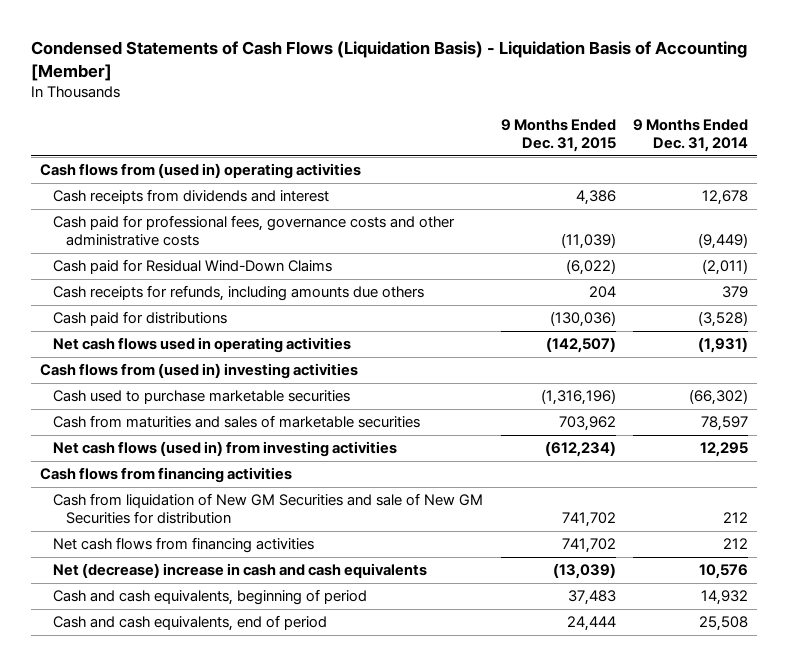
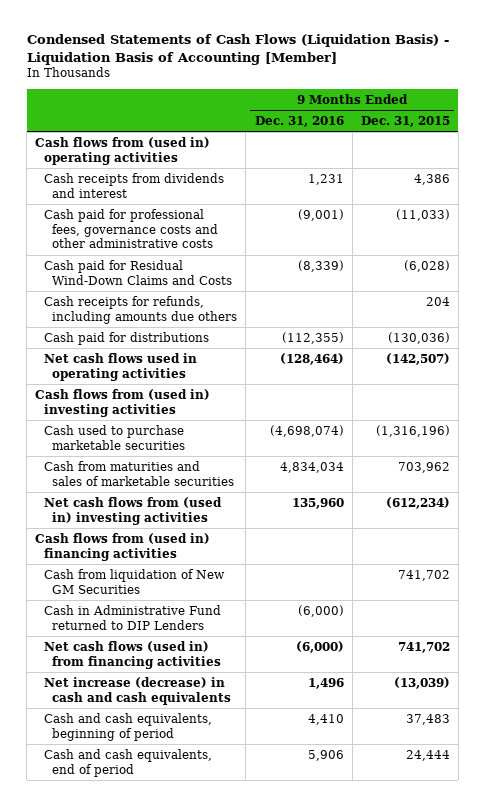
[633,119,749,153] 9 Months Ended Dec. 31, 2014 -> none
none -> [254,115,344,127] Dec. 31, 2016
[560,233,616,250] (11,039) -> [395,208,450,221] (11,033)
[52,259,332,275] Cash paid for Residual Wind-Down Claims -> [43,259,233,285] Cash paid for Residual Wind-Down Claims and Costs
[565,259,616,276] (6,022) -> [403,259,450,272] (6,028)
[52,441,397,458] Net cash flows (used in) from investing activities -> [43,496,222,525] Net cash flows from (used in) investing activities
[39,467,292,484] Cash flows from financing activities -> [35,532,211,561] Cash flows from (used in) financing activities
[52,493,483,525] Cash from liquidation of New GM Securities and sale of New GM Securities for distribution -> [43,568,225,594] Cash from liquidation of New GM Securities
none -> [43,604,221,630] Cash in Administrative Fund returned to DIP Lenders
[52,537,314,554] Net cash flows from financing activities -> [43,640,222,669] Net cash flows (used in) from financing activities
[52,563,427,579] Net (decrease) increase in cash and cash equivalents -> [43,676,232,705] Net increase (decrease) in cash and cash equivalents

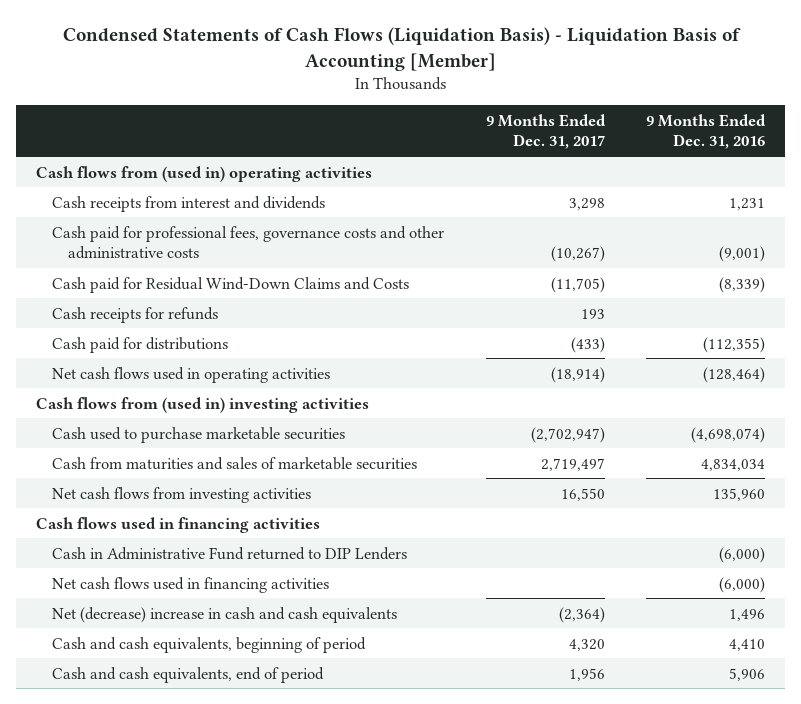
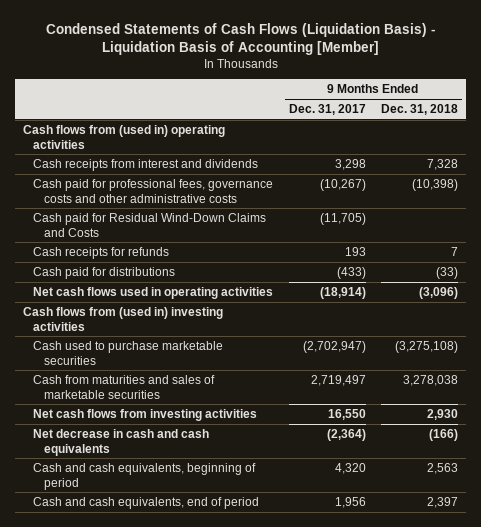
[645,113,766,150] 9 Months Ended Dec. 31, 2016 -> none
none -> [381,104,459,116] Dec. 31, 2018
[36,516,321,533] Cash flows used in financing activities -> none
[52,546,408,560] Cash in Administrative Fund returned to DIP Lenders -> none
[52,576,330,593] Net cash flows used in financing activities -> none
[52,606,398,623] Net (decrease) increase in cash and cash equivalents -> [33,428,210,456] Net decrease in cash and cash equivalents

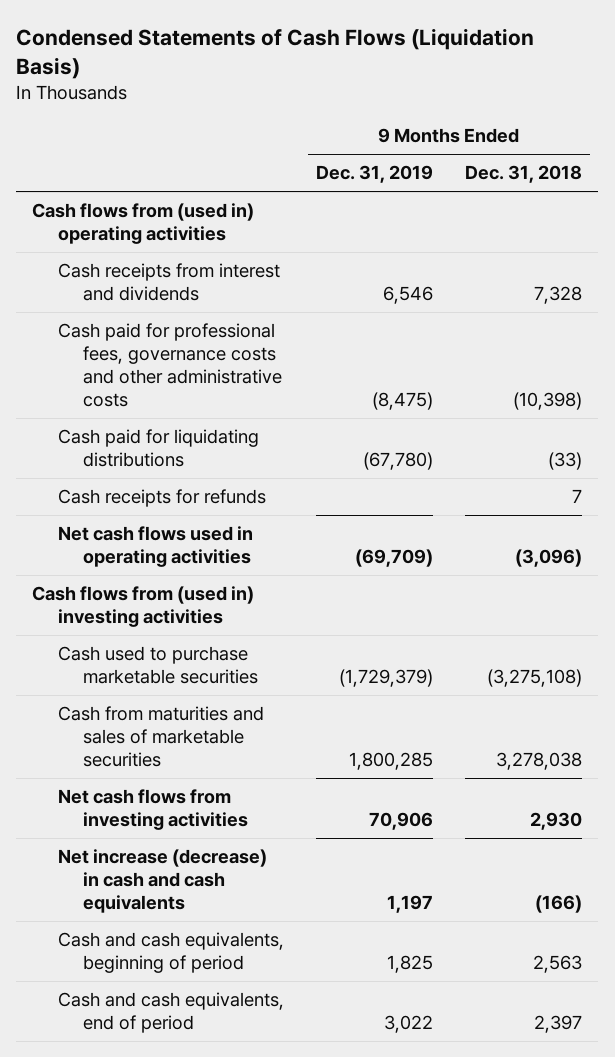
[45,22,436,55] Condensed Statements of Cash Flows (Liquidation Basis) - Liquidation Basis of Accounting [Member] -> [16,28,535,79] Condensed Statements of Cash Flows (Liquidation Basis)
[288,104,366,116] Dec. 31, 2017 -> none
none -> [315,165,433,184] Dec. 31, 2019
[33,212,267,237] Cash paid for Residual Wind-Down Claims and Costs -> none
none -> [57,428,259,468] Cash paid for liquidating distributions
[33,266,176,279] Cash paid for distributions -> none
[33,428,210,456] Net decrease in cash and cash equivalents -> [57,848,267,914] Net increase (decrease) in cash and cash equivalents

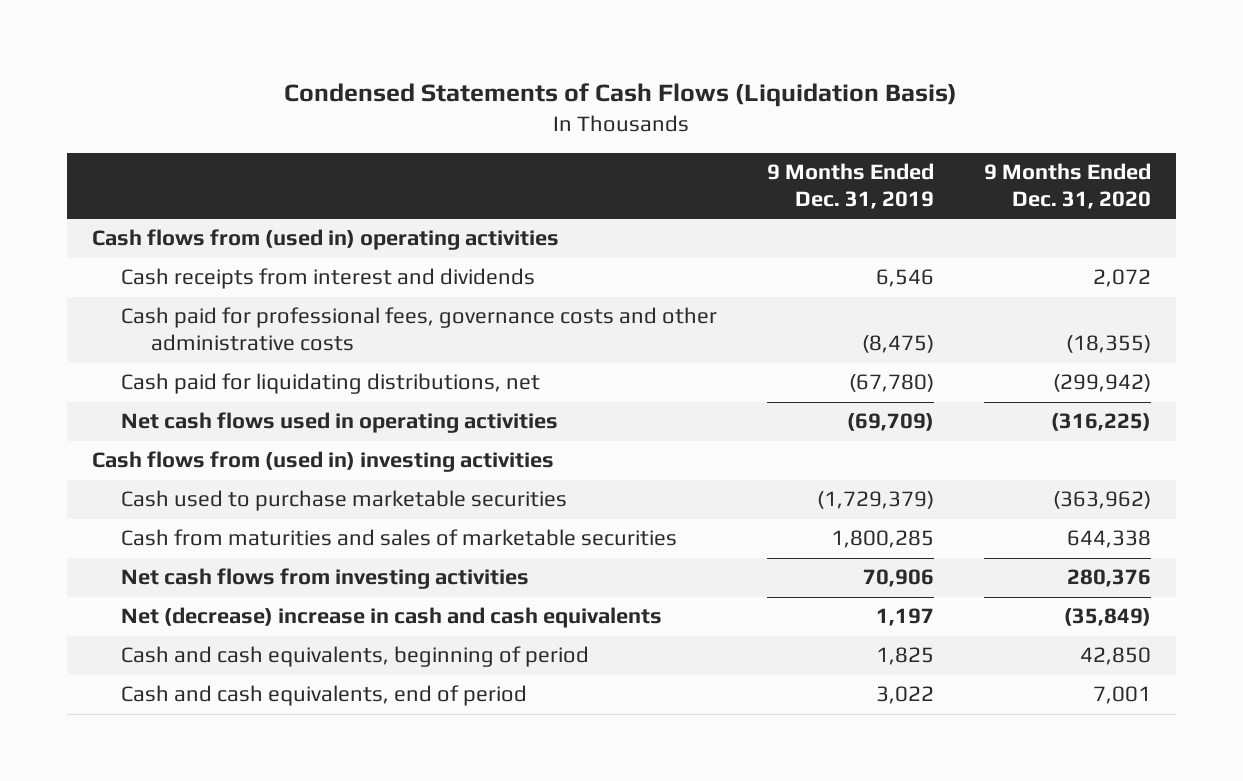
[465,165,583,184] Dec. 31, 2018 -> none
none -> [984,163,1152,210] 9 Months Ended Dec. 31, 2020
[57,488,266,507] Cash receipts for refunds -> none
[57,428,259,468] Cash paid for liquidating distributions -> [121,373,541,395] Cash paid for liquidating distributions, net
[57,848,267,914] Net increase (decrease) in cash and cash equivalents -> [121,607,663,629] Net (decrease) increase in cash and cash equivalents

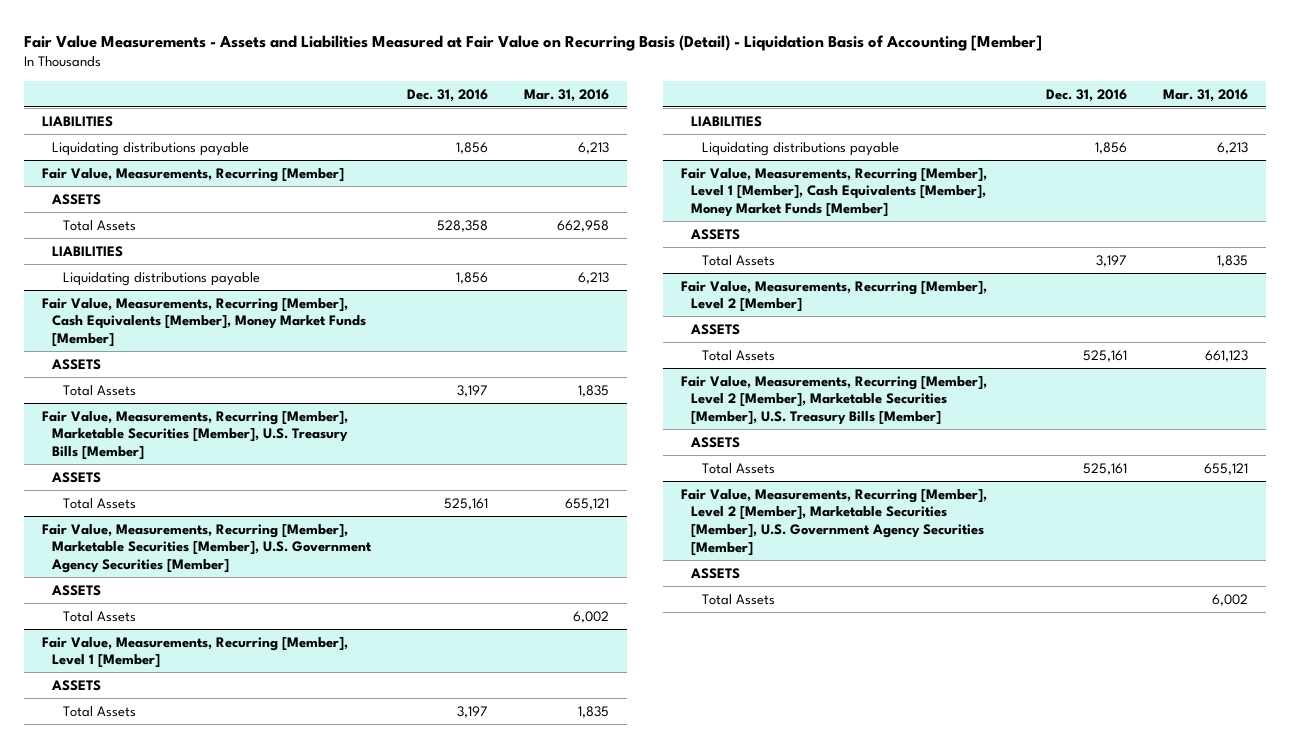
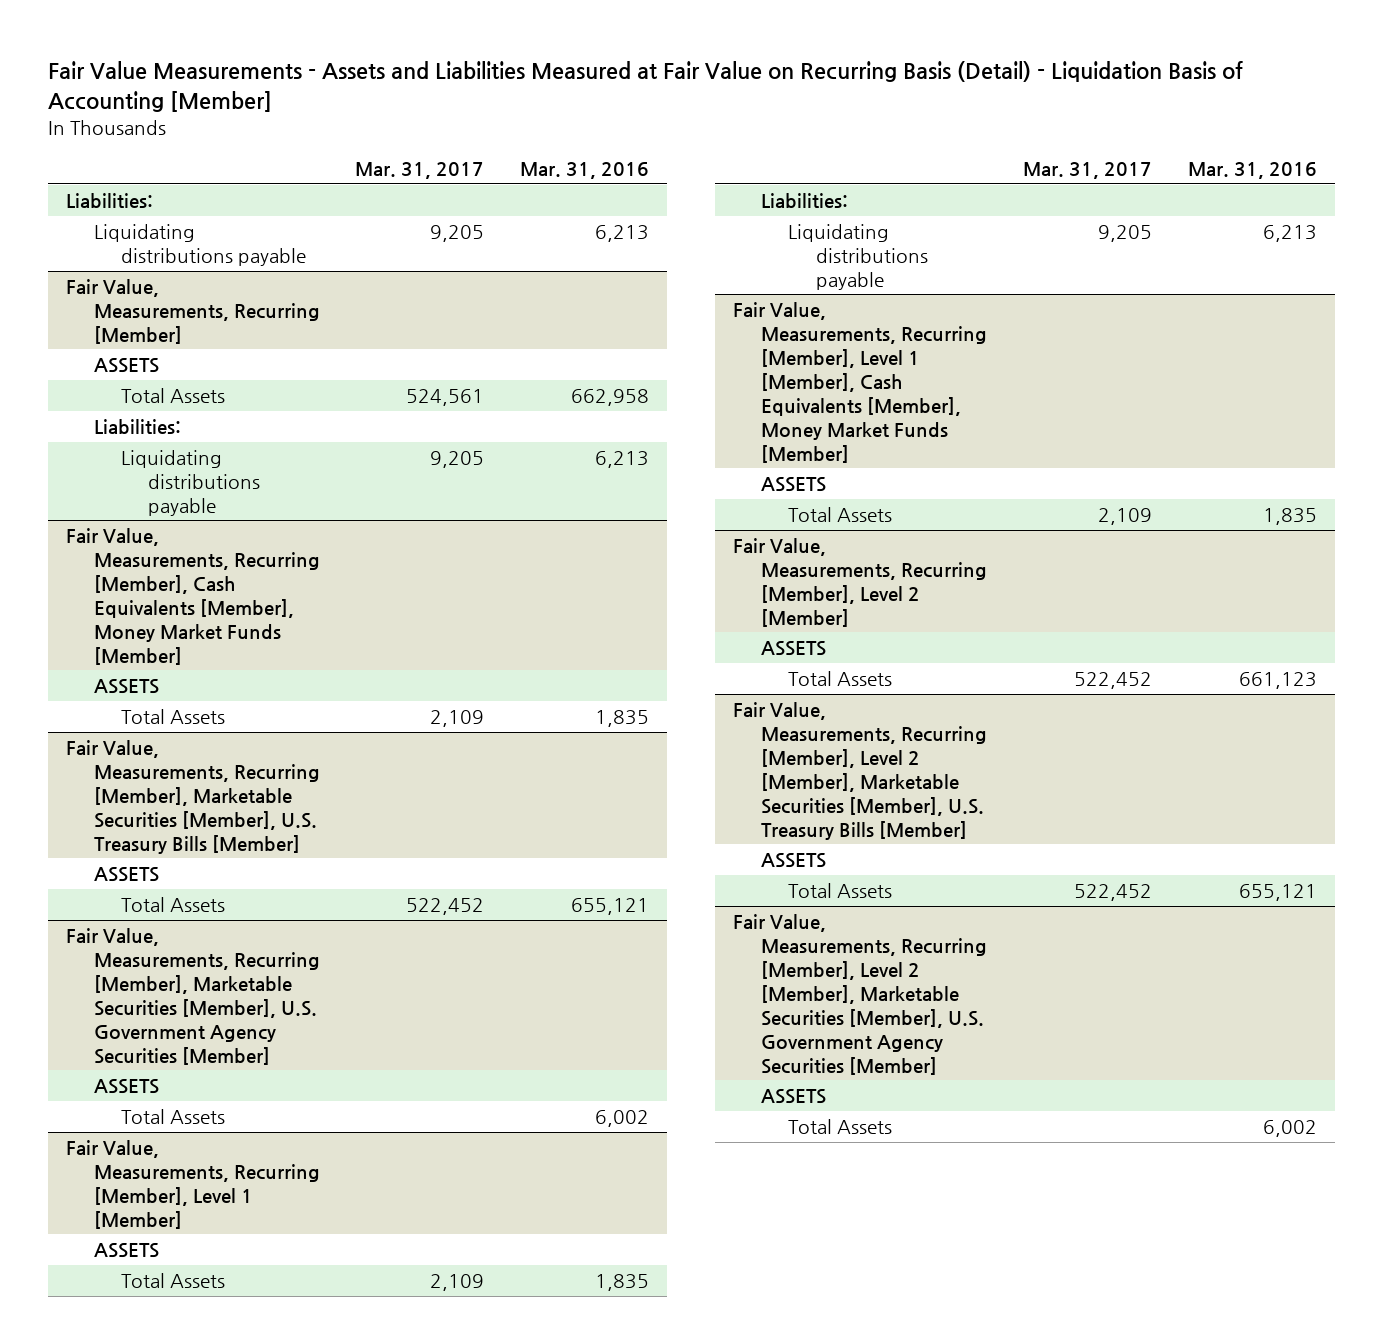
[407,88,489,102] Dec. 31, 2016 -> none
none -> [355,162,485,180] Mar. 31, 2017
[42,115,114,127] LIABILITIES -> [66,193,154,209] Liabilities:
[52,245,124,257] LIABILITIES -> [93,419,181,435] Liabilities:
[691,115,763,127] LIABILITIES -> [760,193,848,209] Liabilities:

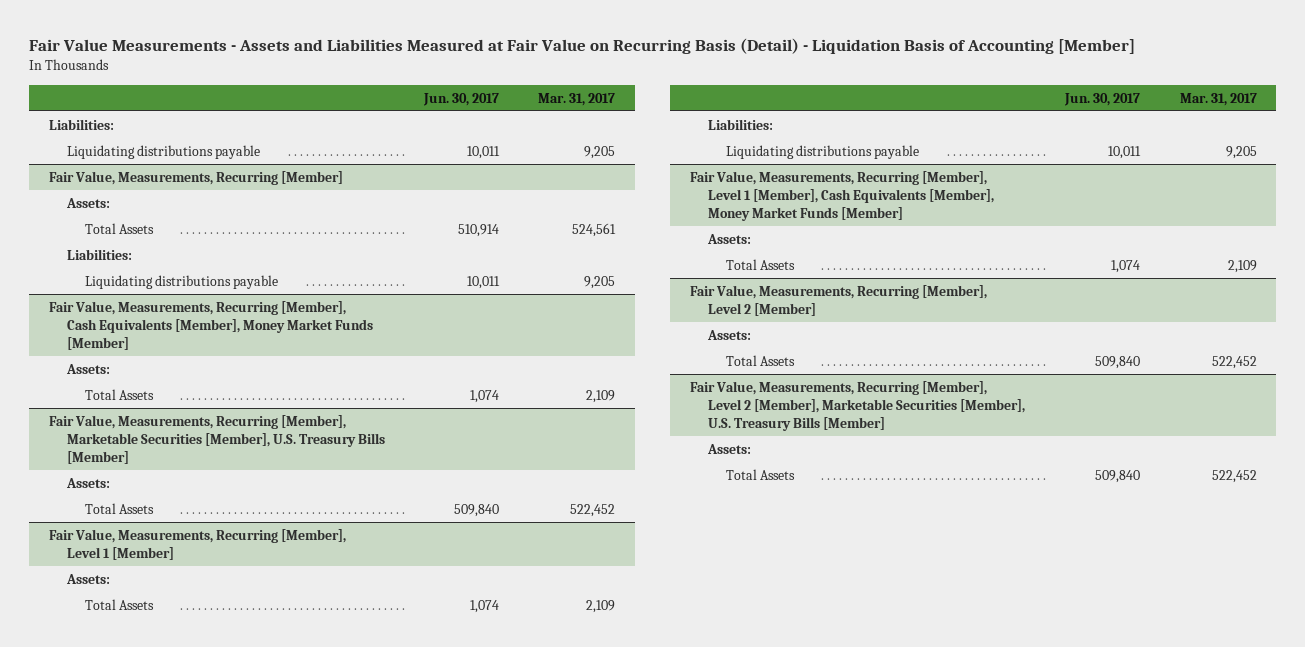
[520,162,650,180] Mar. 31, 2016 -> none
none -> [423,92,500,106] Jun. 30, 2017
[93,358,159,374] ASSETS -> [65,197,110,208] Assets:
[93,679,159,695] ASSETS -> [65,363,110,374] Assets:
[93,867,159,883] ASSETS -> [65,477,110,488] Assets:
[66,928,320,1065] Fair Value, Measurements, Recurring [Member], Marketable Securities [Member], U.S. Government Agency Securities [Member] -> none
[93,1079,159,1095] ASSETS -> none
[120,1109,225,1125] Total Assets -> none
[93,1243,159,1259] ASSETS -> [65,573,110,584] Assets:
[760,477,826,493] ASSETS -> [707,233,752,244] Assets:
[760,641,826,657] ASSETS -> [707,329,752,340] Assets:
[760,853,826,869] ASSETS -> [707,443,752,454] Assets:
[733,914,987,1075] Fair Value, Measurements, Recurring [Member], Level 2 [Member], Marketable Securities [Member], U.S. Government Agency Securities [Member] -> none
[760,1089,826,1105] ASSETS -> none
[788,1119,893,1135] Total Assets -> none

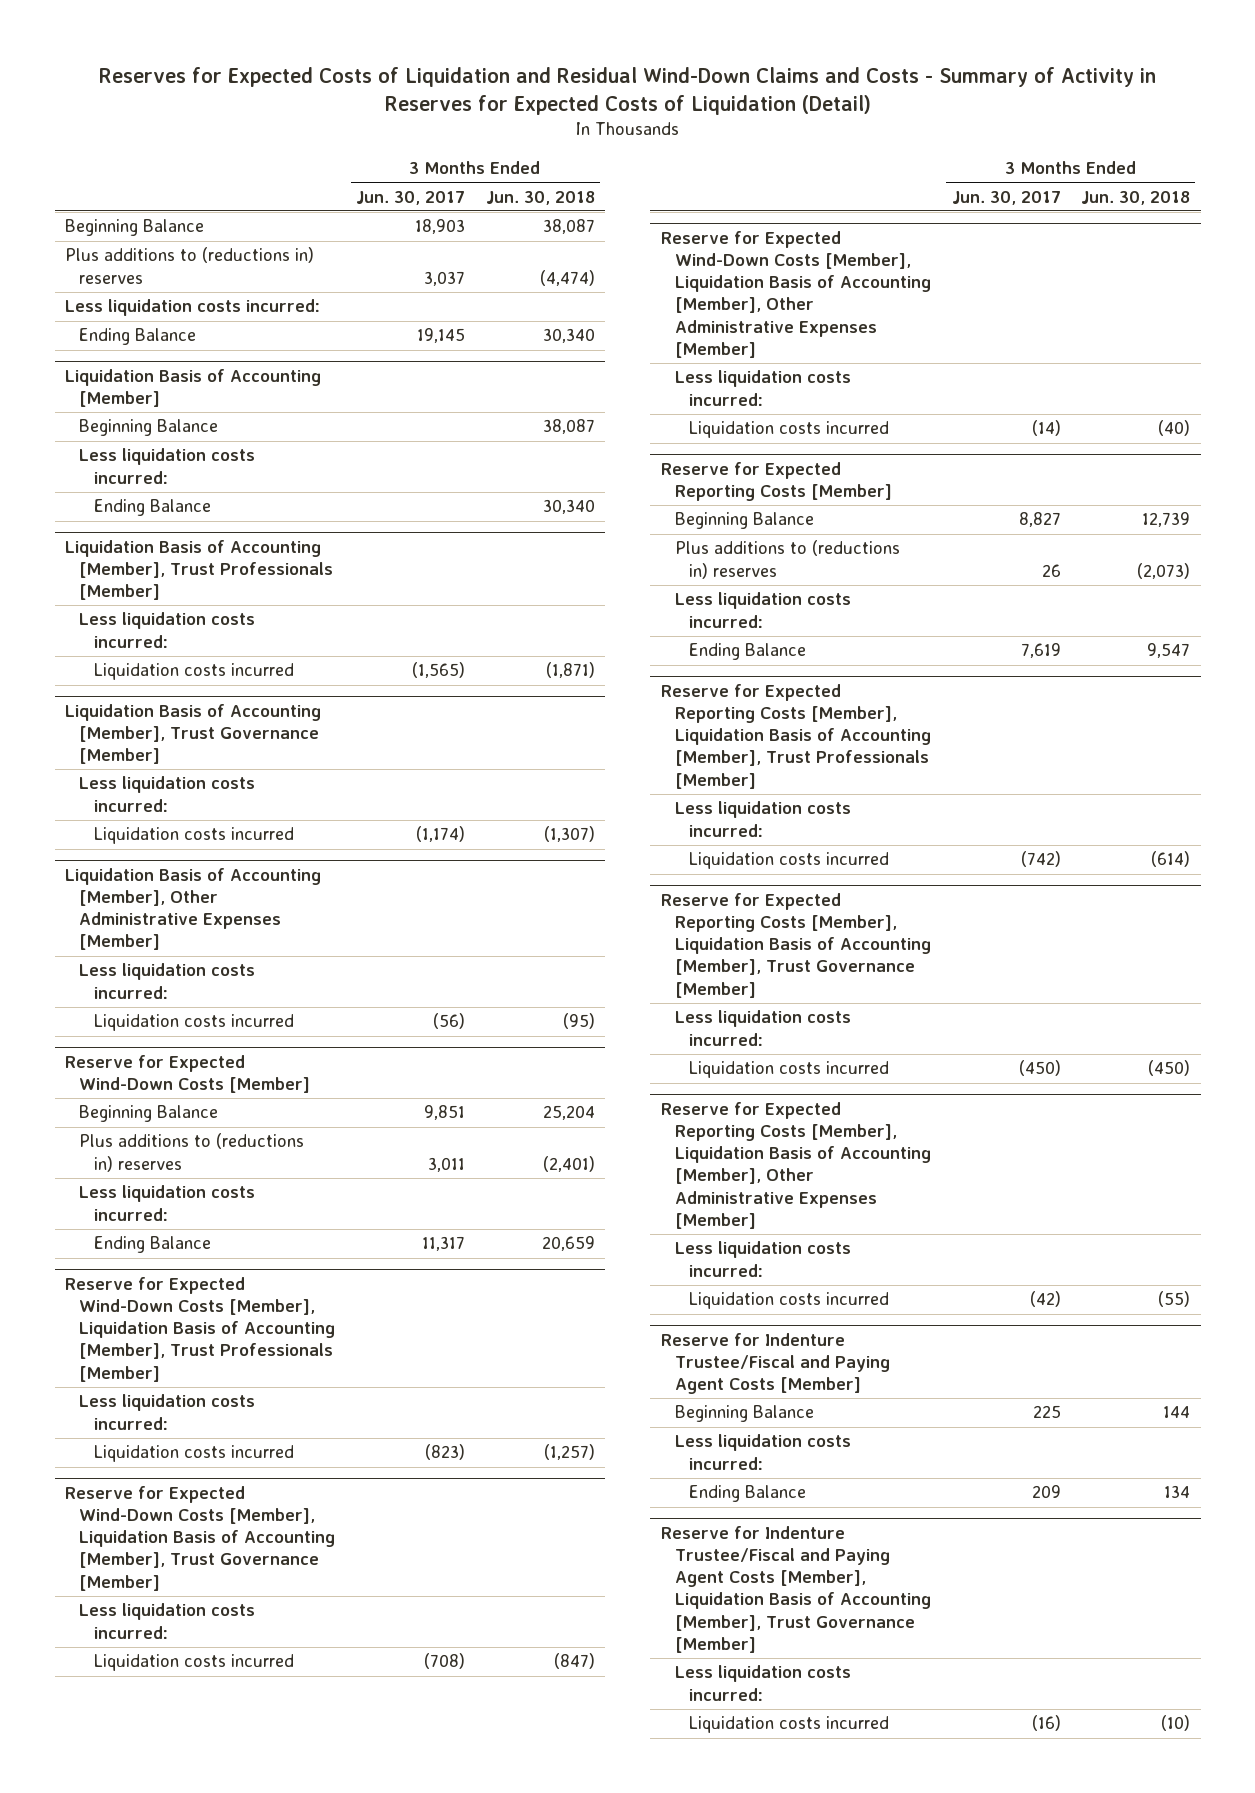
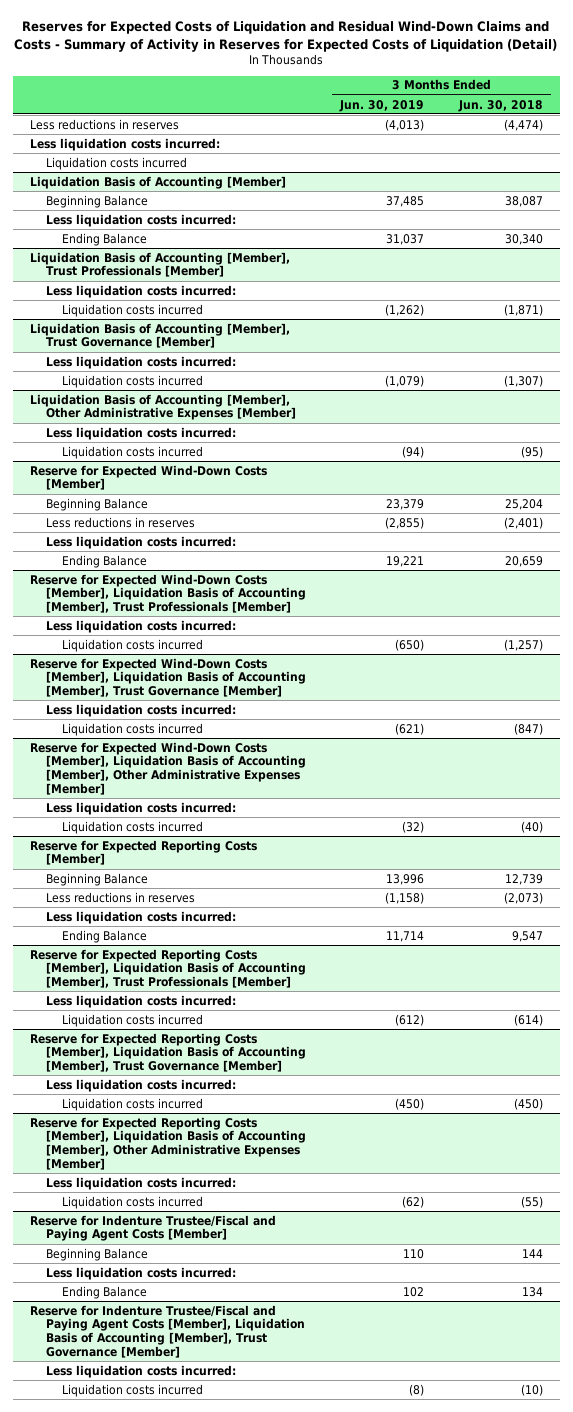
[356,190,466,205] Jun. 30, 2017 -> none
none -> [339,99,425,112] Jun. 30, 2019
[65,219,205,237] Beginning Balance -> none
[65,247,315,284] Plus additions to (reductions in) reserves -> [30,118,180,130] Less reductions in reserves
[79,328,197,346] Ending Balance -> none
none -> [46,156,188,170] Liquidation costs incurred
[79,1133,305,1172] Plus additions to (reductions in) reserves -> [46,516,196,528] Less reductions in reserves
[674,540,900,579] Plus additions to (reductions in) reserves -> [46,891,196,903] Less reductions in reserves

